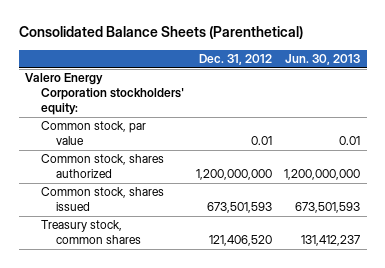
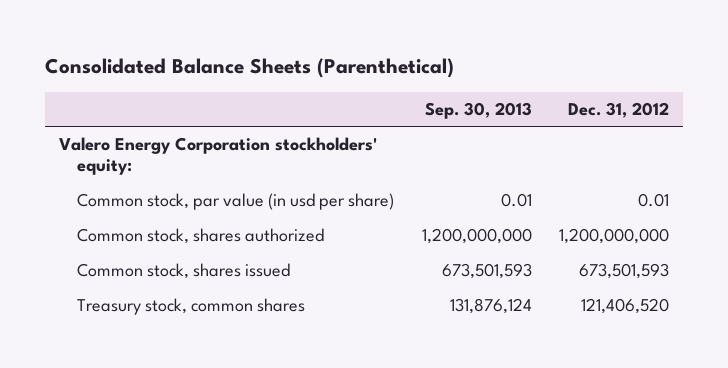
[285,54,361,66] Jun. 30, 2013 -> none
none -> [424,101,532,119] Sep. 30, 2013
[40,121,146,146] Common stock, par value -> [77,193,395,211] Common stock, par value (in usd per share)

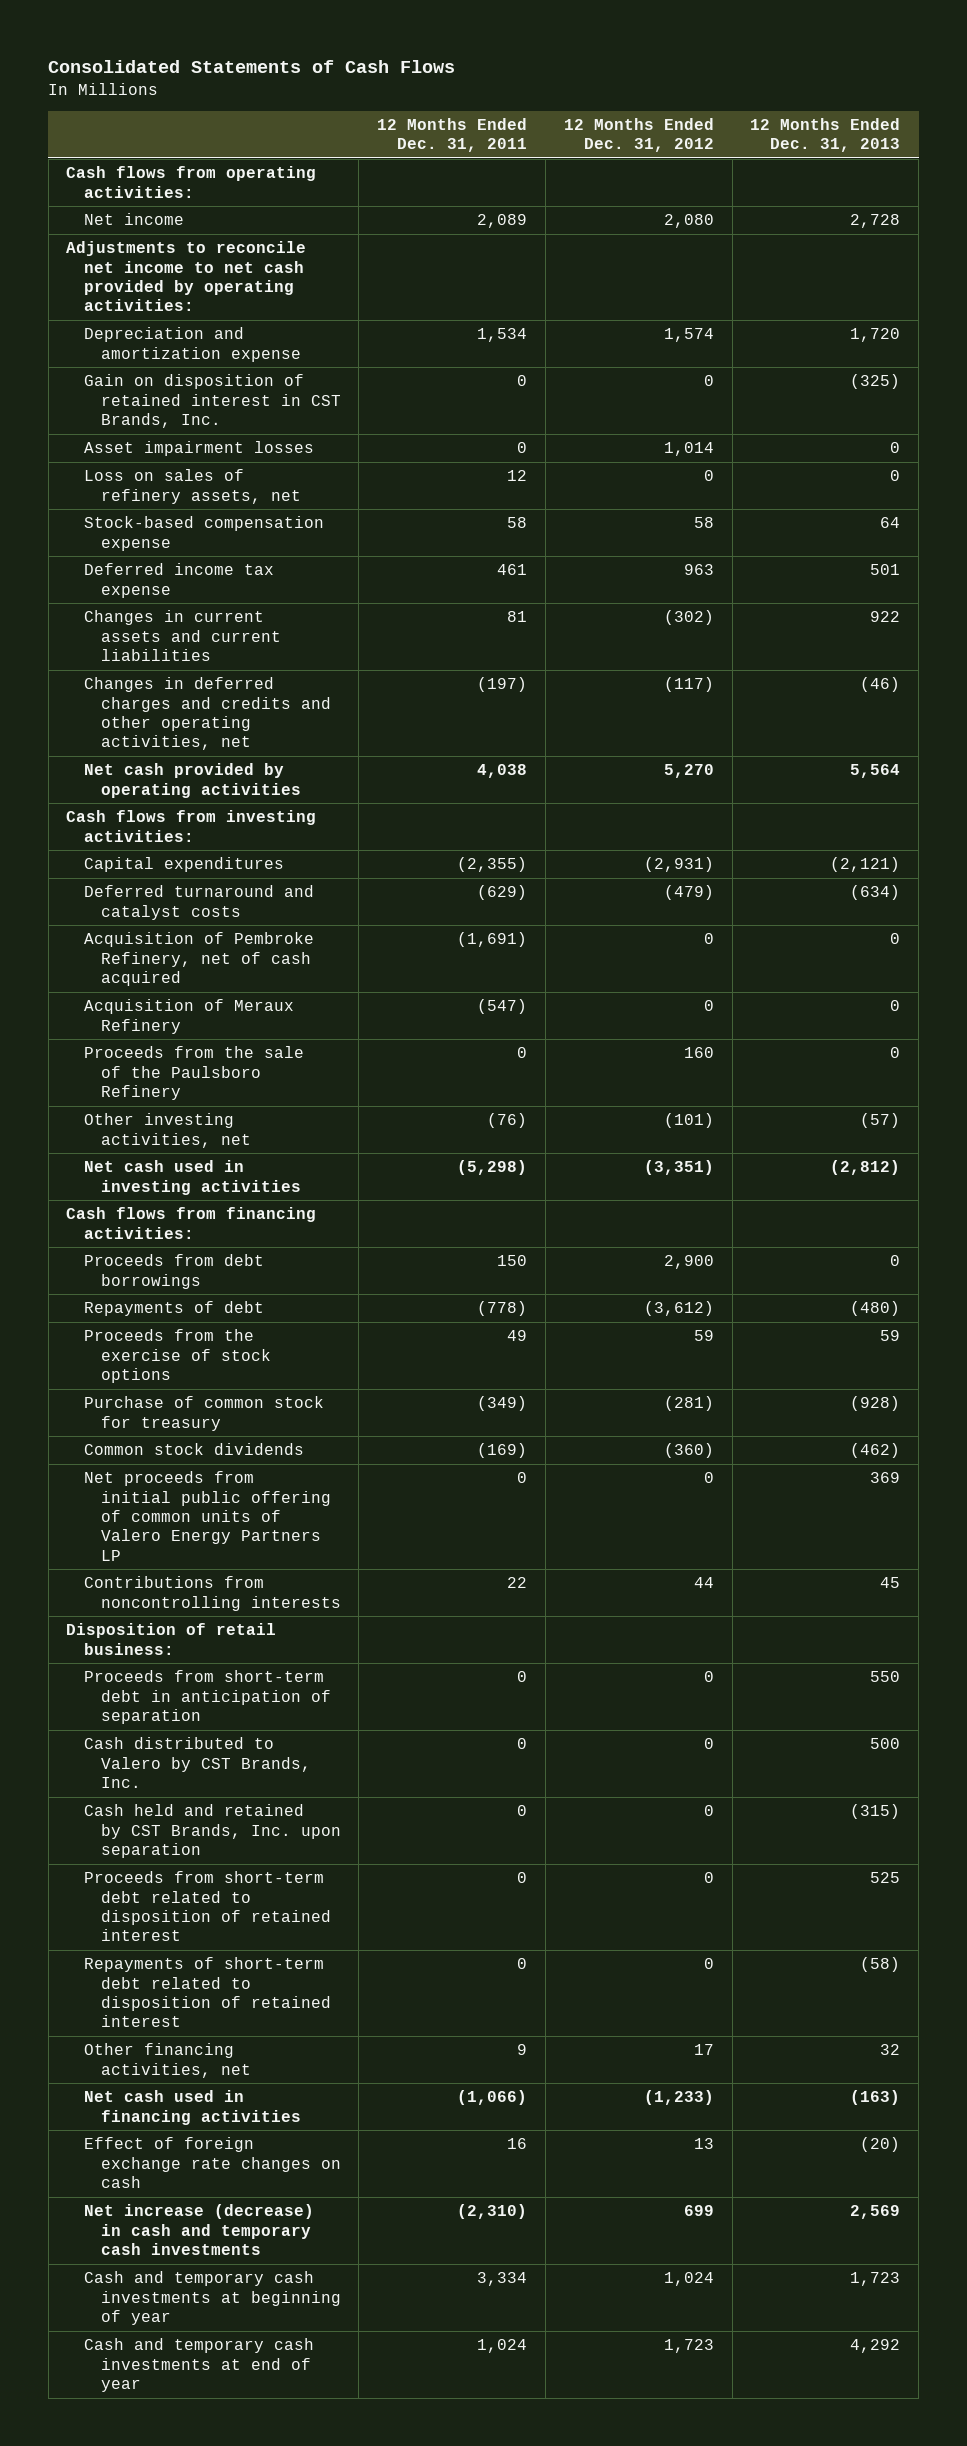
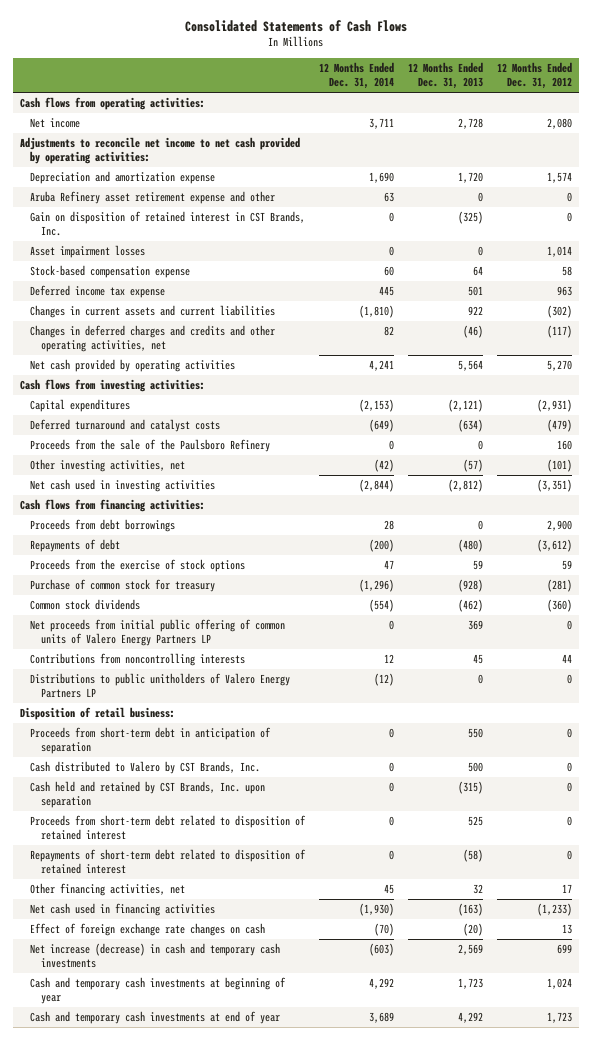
[377,117,528,153] 12 Months Ended Dec. 31, 2011 -> none
none -> [319,62,395,90] 12 Months Ended Dec. 31, 2014
none -> [30,191,276,205] Aruba Refinery asset retirement expense and other
[83,469,301,504] Loss on sales of refinery assets, net -> none
[83,932,314,986] Acquisition of Pembroke Refinery, net of cash acquired -> none
[83,999,294,1034] Acquisition of Meraux Refinery -> none
none -> [30,673,291,699] Distributions to public unitholders of Valero Energy Partners LP

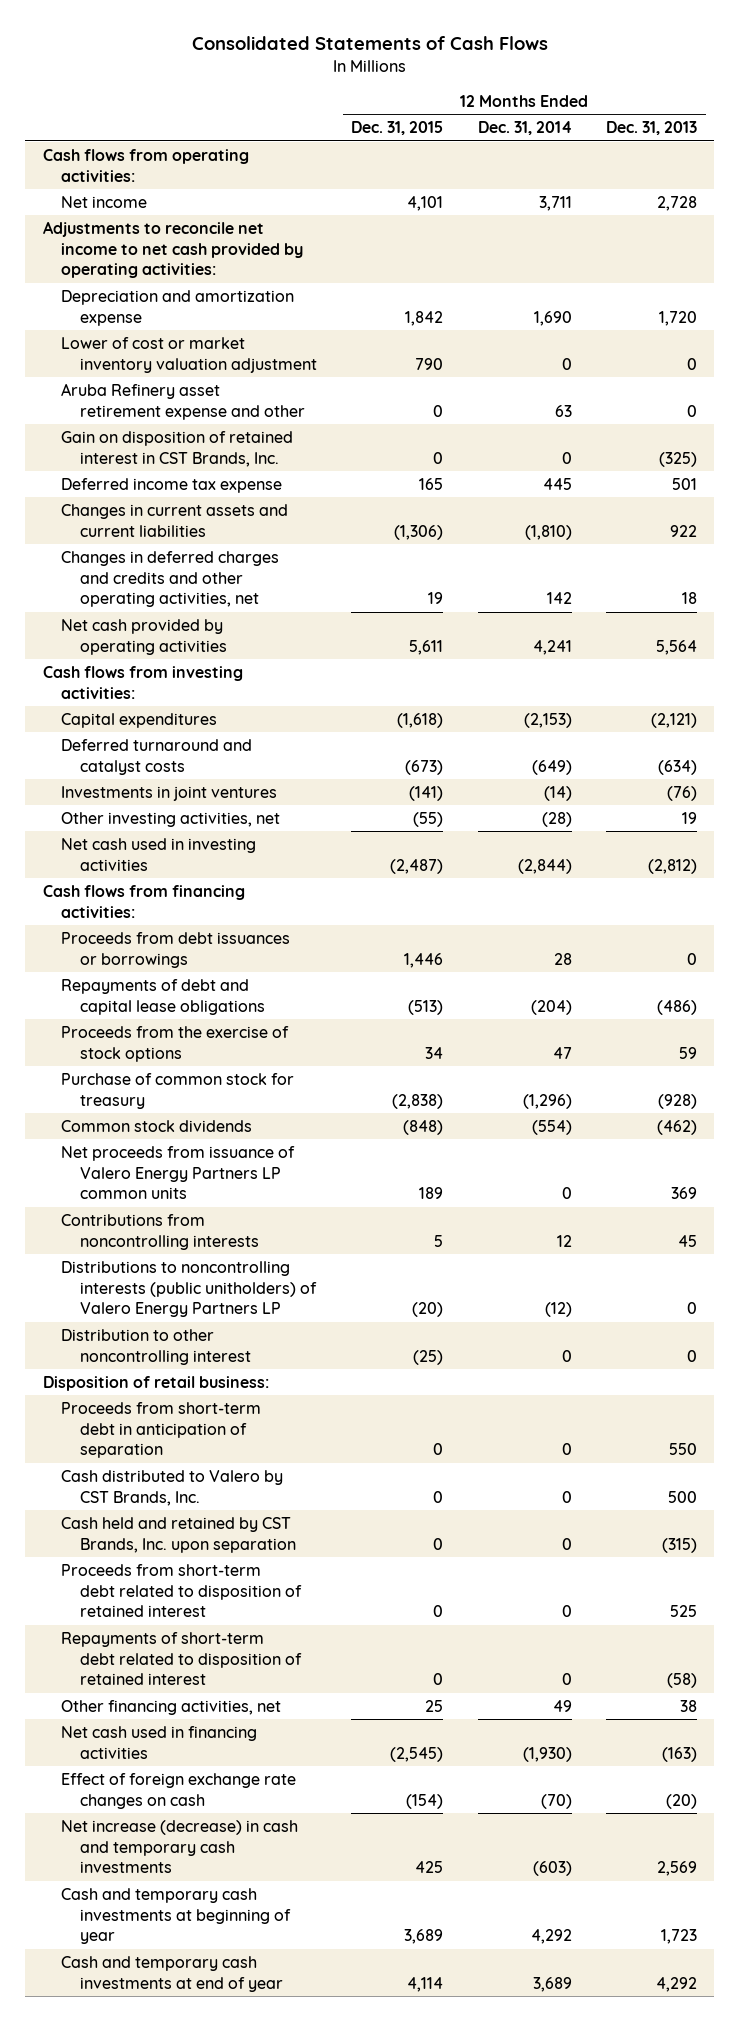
[497,62,573,90] 12 Months Ended Dec. 31, 2012 -> none
none -> [351,121,444,136] Dec. 31, 2015
none -> [61,336,318,373] Lower of cost or market inventory valuation adjustment
[30,245,146,259] Asset impairment losses -> none
[30,265,191,279] Stock-based compensation expense -> none
[384,326,395,337] 82 -> [546,592,572,605] 142
[463,325,484,339] (46) -> [681,592,697,605] 18
[30,439,271,453] Proceeds from the sale of the Paulsboro Refinery -> none
none -> [61,785,278,801] Investments in joint ventures
[374,459,395,473] (42) -> [541,811,572,827] (28)
[463,459,484,473] (57) -> [681,811,697,824] 19
[30,539,121,553] Repayments of debt -> none
[30,519,176,533] Proceeds from debt borrowings -> [61,931,291,968] Proceeds from debt issuances or borrowings
none -> [61,978,266,1015] Repayments of debt and capital lease obligations
[30,619,286,647] Net proceeds from initial public offering of common units of Valero Energy Partners LP -> [61,1145,296,1200] Net proceeds from issuance of Valero Energy Partners LP common units
[30,673,291,699] Distributions to public unitholders of Valero Energy Partners LP -> [61,1260,318,1318] Distributions to noncontrolling interests (public unitholders) of Valero Energy Partners LP
none -> [61,1328,252,1365] Distribution to other noncontrolling interest
[384,884,395,895] 45 -> [552,1699,572,1712] 49
[473,884,484,895] 32 -> [679,1699,697,1712] 38

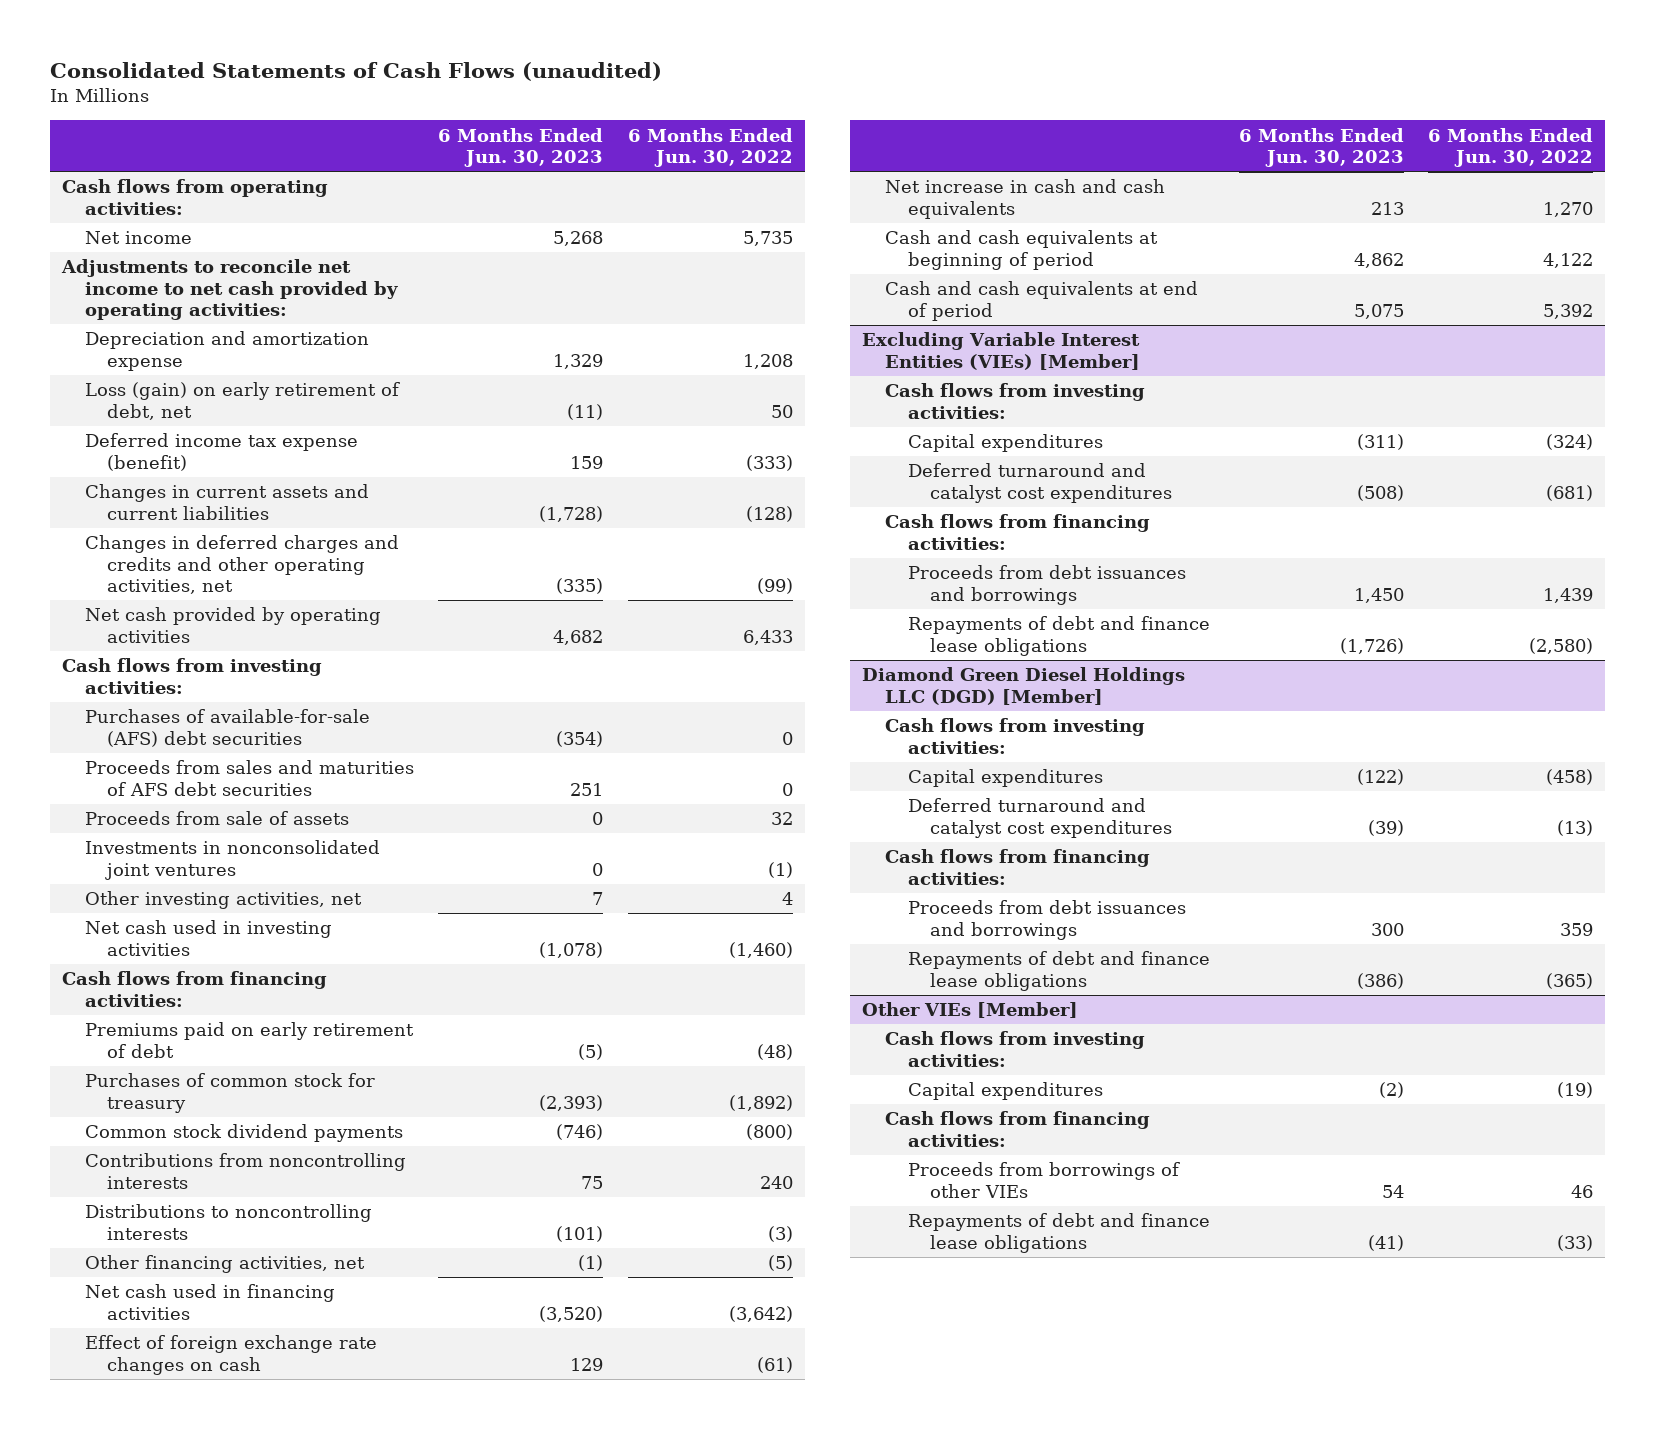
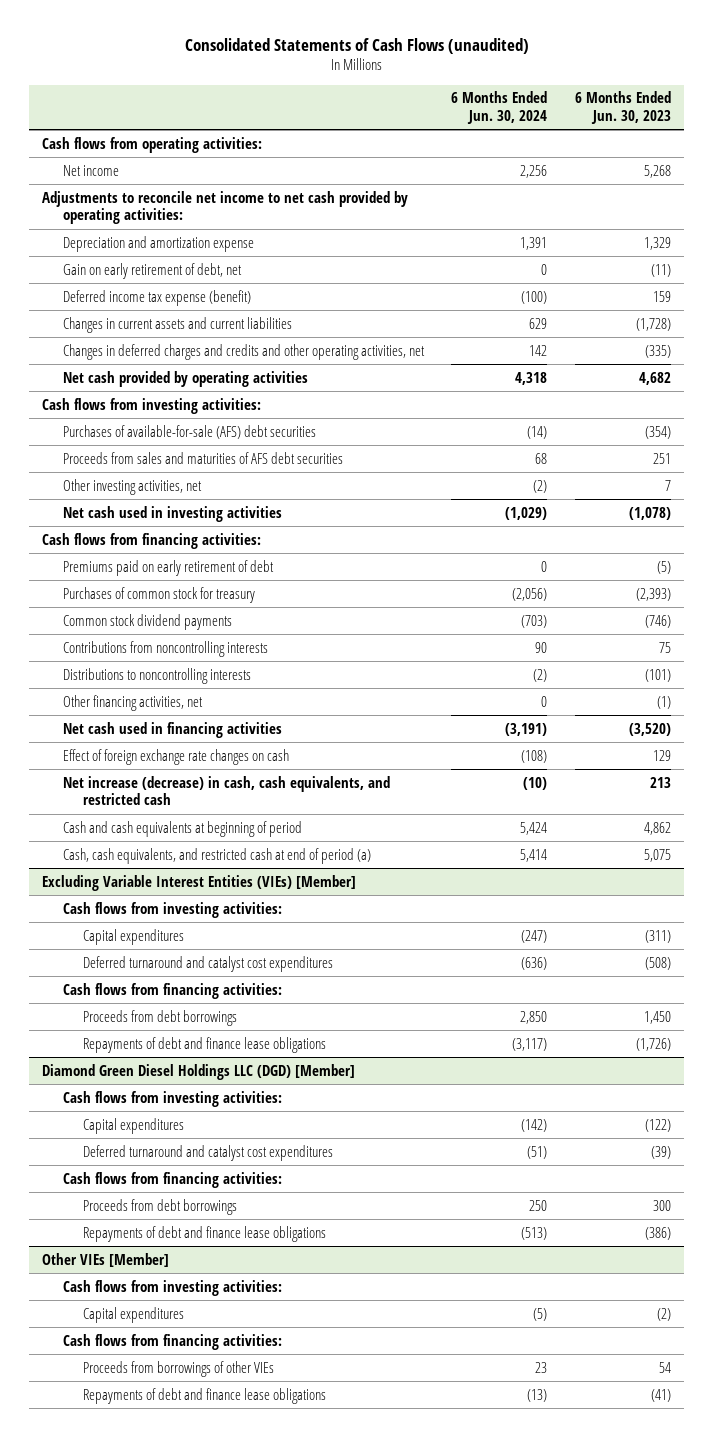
[627,127,793,167] 6 Months Ended Jun. 30, 2022 -> none
none -> [451,91,548,124] 6 Months Ended Jun. 30, 2024
[84,382,400,420] Loss (gain) on early retirement of debt, net -> [62,262,242,279] Gain on early retirement of debt, net
[84,811,349,826] Proceeds from sale of assets -> none
[84,840,380,880] Investments in nonconsolidated joint ventures -> none
[885,179,1166,219] Net increase in cash and cash equivalents -> [62,775,390,806] Net increase (decrease) in cash, cash equivalents, and restricted cash
[885,281,1199,321] Cash and cash equivalents at end of period -> [62,847,371,864] Cash, cash equivalents, and restricted cash at end of period (a)
[907,565,1186,605] Proceeds from debt issuances and borrowings -> [82,1009,237,1026] Proceeds from debt borrowings
[907,900,1186,940] Proceeds from debt issuances and borrowings -> [82,1198,237,1215] Proceeds from debt borrowings

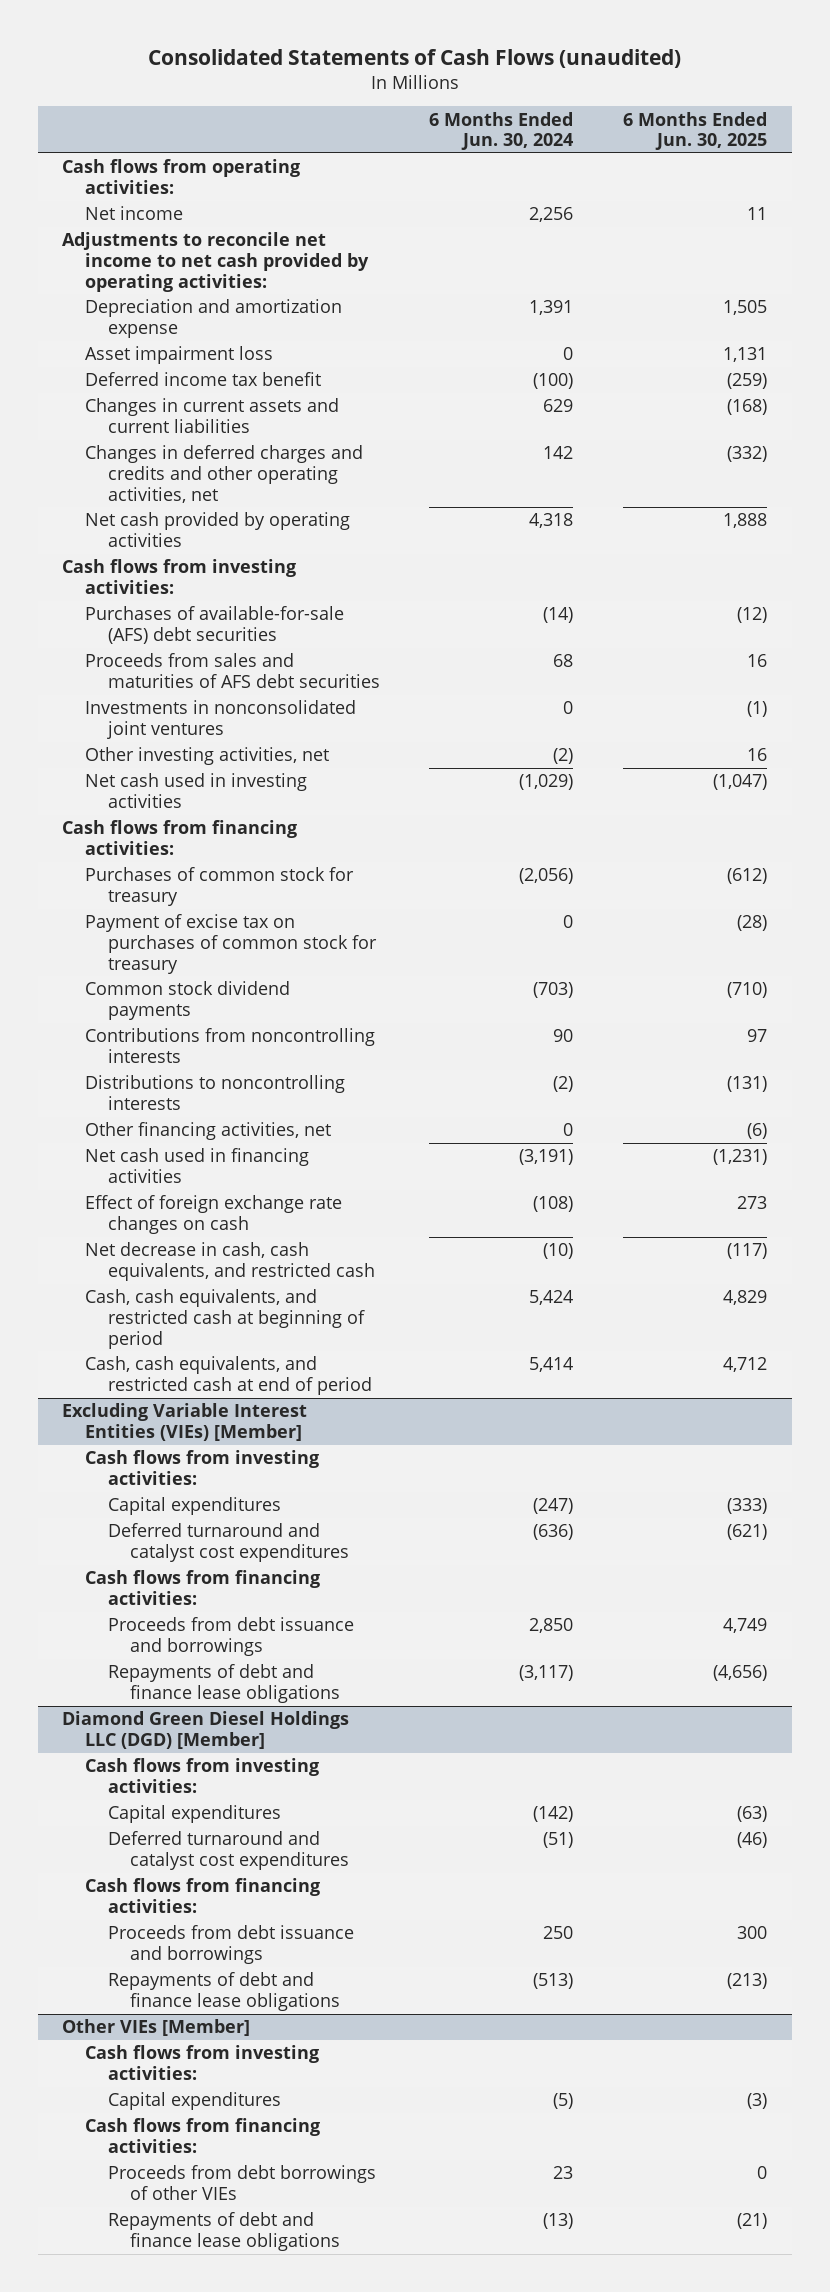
[574,91,671,124] 6 Months Ended Jun. 30, 2023 -> none
none -> [623,111,768,151] 6 Months Ended Jun. 30, 2025
[62,262,242,279] Gain on early retirement of debt, net -> none
none -> [85,346,274,365] Asset impairment loss
[62,289,251,306] Deferred income tax expense (benefit) -> [85,372,322,387] Deferred income tax benefit
none -> [85,700,357,739] Investments in nonconsolidated joint ventures
[62,559,274,576] Premiums paid on early retirement of debt -> none
none -> [85,914,377,974] Payment of excise tax on purchases of common stock for treasury
[62,775,390,806] Net increase (decrease) in cash, cash equivalents, and restricted cash -> [85,1242,375,1281] Net decrease in cash, cash equivalents, and restricted cash
[62,820,302,837] Cash and cash equivalents at beginning of period -> [85,1289,365,1349] Cash, cash equivalents, and restricted cash at beginning of period
[62,847,371,864] Cash, cash equivalents, and restricted cash at end of period (a) -> [85,1356,372,1395] Cash, cash equivalents, and restricted cash at end of period
[82,1009,237,1026] Proceeds from debt borrowings -> [107,1617,354,1656] Proceeds from debt issuance and borrowings
[82,1198,237,1215] Proceeds from debt borrowings -> [107,1925,354,1964] Proceeds from debt issuance and borrowings
[82,1360,274,1377] Proceeds from borrowings of other VIEs -> [107,2165,376,2200] Proceeds from debt borrowings of other VIEs

